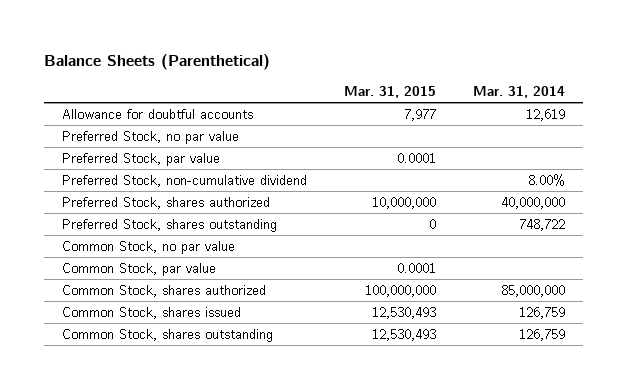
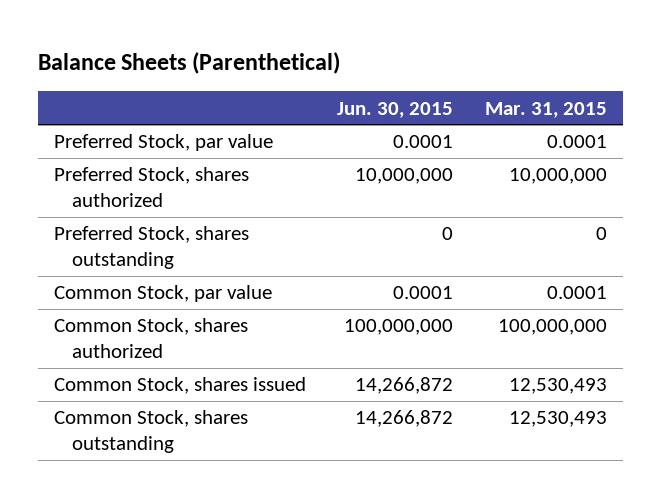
[472,85,565,98] Mar. 31, 2014 -> none
none -> [337,101,454,118] Jun. 30, 2015
[62,109,254,120] Allowance for doubtful accounts -> none
[62,131,240,145] Preferred Stock, no par value -> none
[62,175,308,188] Preferred Stock, non-cumulative dividend -> none
[62,241,236,255] Common Stock, no par value -> none

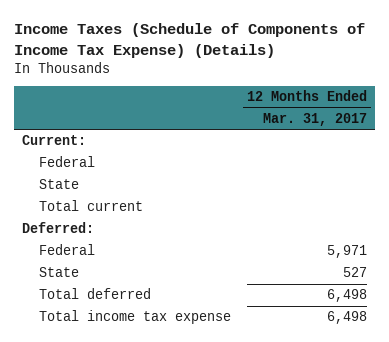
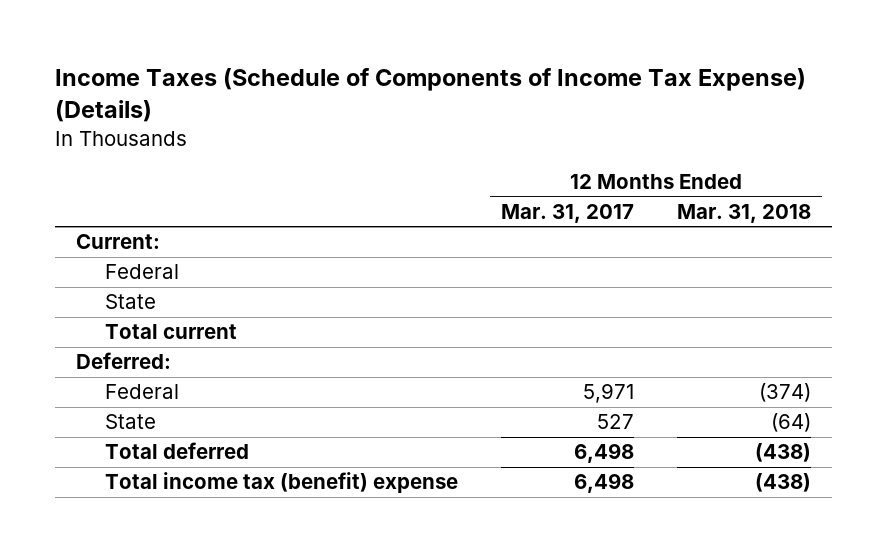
none -> [676,203,811,223] Mar. 31, 2018
[38,310,231,325] Total income tax expense -> [104,472,458,494] Total income tax (benefit) expense

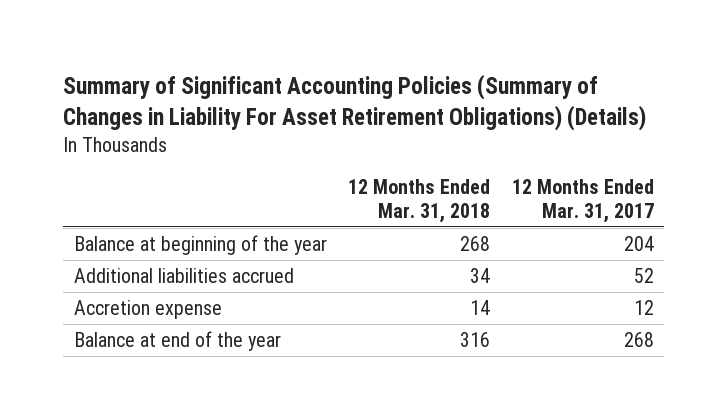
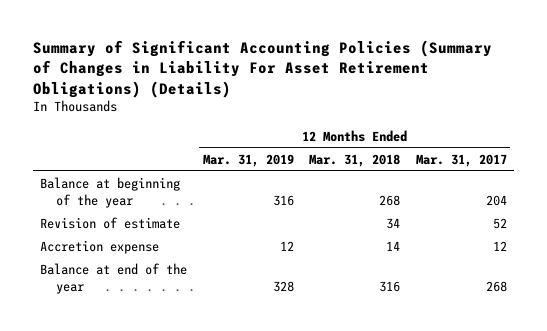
none -> [202,153,294,167] Mar. 31, 2019
[73,267,294,283] Additional liabilities accrued -> [40,217,181,230] Revision of estimate

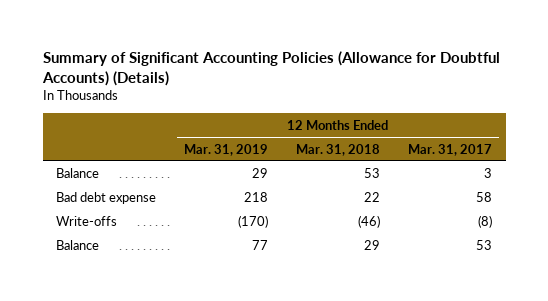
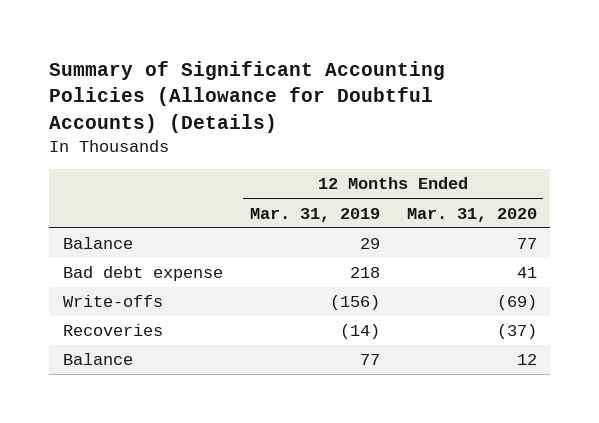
[296,143,381,156] Mar. 31, 2018 -> none
[407,143,492,156] Mar. 31, 2017 -> none
none -> [406,207,537,222] Mar. 31, 2020
[238,215,269,229] (170) -> [329,295,380,311] (156)
none -> [62,324,163,337] Recoveries

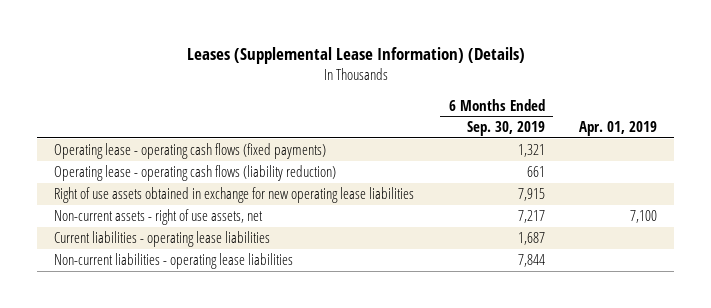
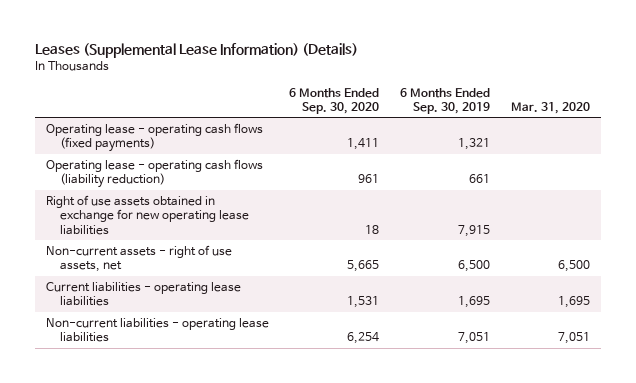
[578,121,657,137] Apr. 01, 2019 -> none
none -> [289,87,380,114] 6 Months Ended Sep. 30, 2020
none -> [511,101,591,114] Mar. 31, 2020
[517,210,545,224] 7,217 -> [458,260,491,273] 6,500
[517,232,545,246] 1,687 -> [458,296,491,309] 1,695
[517,254,545,268] 7,844 -> [458,332,491,345] 7,051

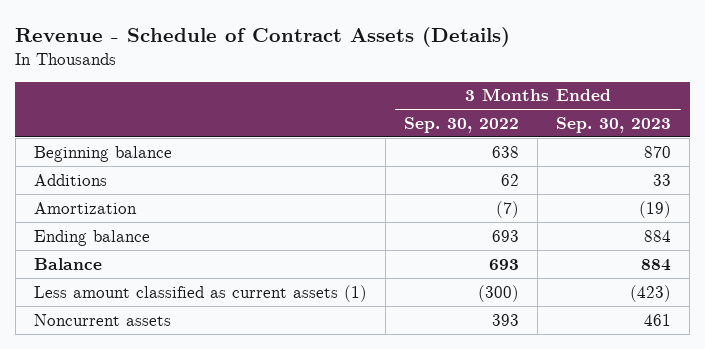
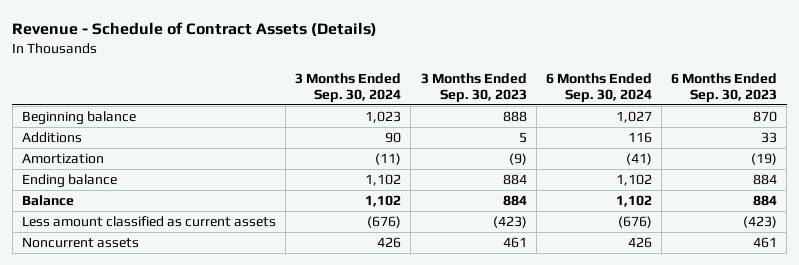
[404,117,520,134] Sep. 30, 2022 -> none
none -> [295,72,402,102] 3 Months Ended Sep. 30, 2024
none -> [545,72,652,102] 6 Months Ended Sep. 30, 2024
none -> [671,72,778,102] 6 Months Ended Sep. 30, 2023
[644,145,672,158] 870 -> [502,111,527,123] 888
[653,173,672,186] 33 -> [518,132,527,144] 5
[639,200,672,218] (19) -> [508,153,527,166] (9)
[33,284,367,302] Less amount classified as current assets (1) -> [22,216,277,228] Less amount classified as current assets

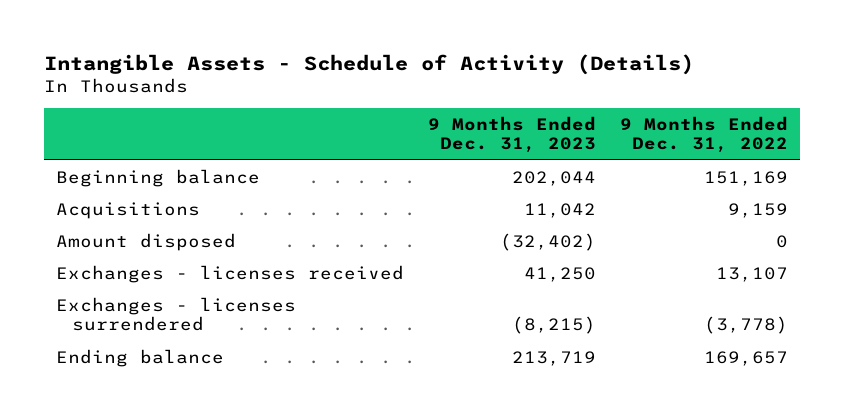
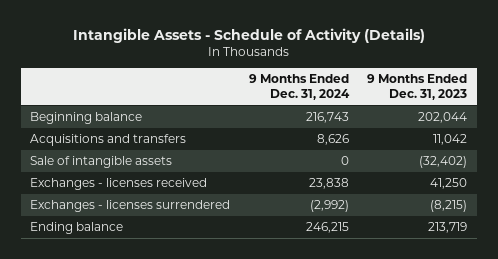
[620,115,789,154] 9 Months Ended Dec. 31, 2022 -> none
none -> [248,74,350,100] 9 Months Ended Dec. 31, 2024
[56,201,201,219] Acquisitions -> [30,134,187,147] Acquisitions and transfers
[56,232,237,251] Amount disposed -> [30,156,173,169] Sale of intangible assets

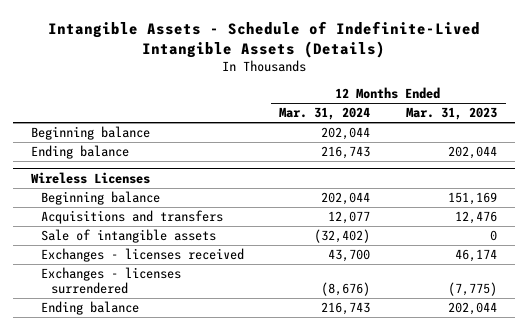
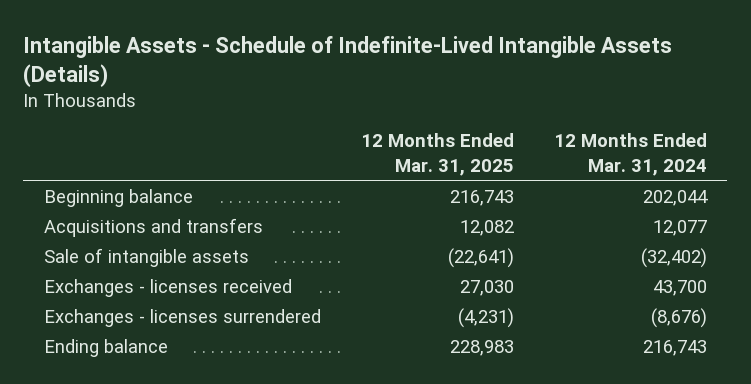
[405,107,497,121] Mar. 31, 2023 -> none
none -> [360,133,514,176] 12 Months Ended Mar. 31, 2025
[31,145,130,160] Ending balance -> none
[31,171,151,184] Wireless Licenses -> none
[41,191,161,206] Beginning balance -> none

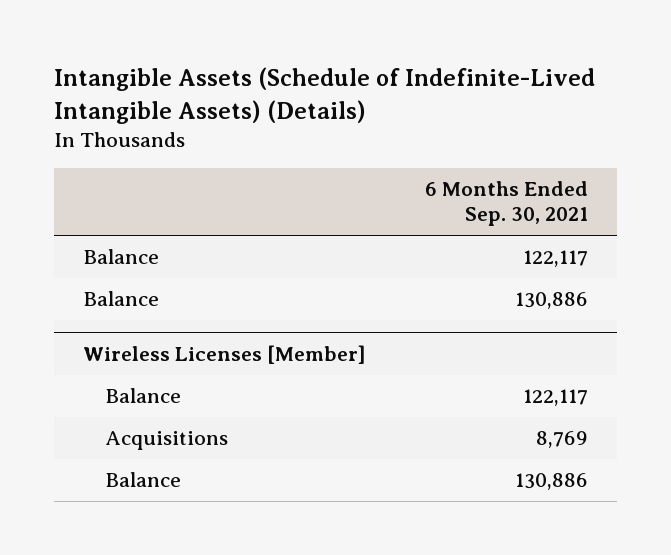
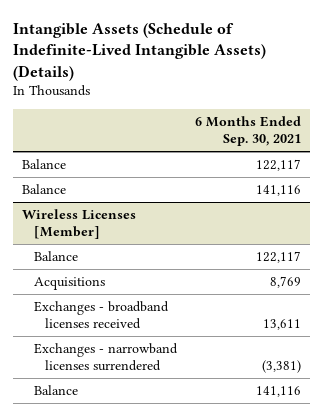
[514,292,588,310] 130,886 -> [256,185,302,197] 141,116
none -> [33,301,169,330] Exchanges - broadband licenses received
none -> [33,343,178,372] Exchanges - narrowband licenses surrendered
[514,473,588,491] 130,886 -> [256,386,302,398] 141,116

